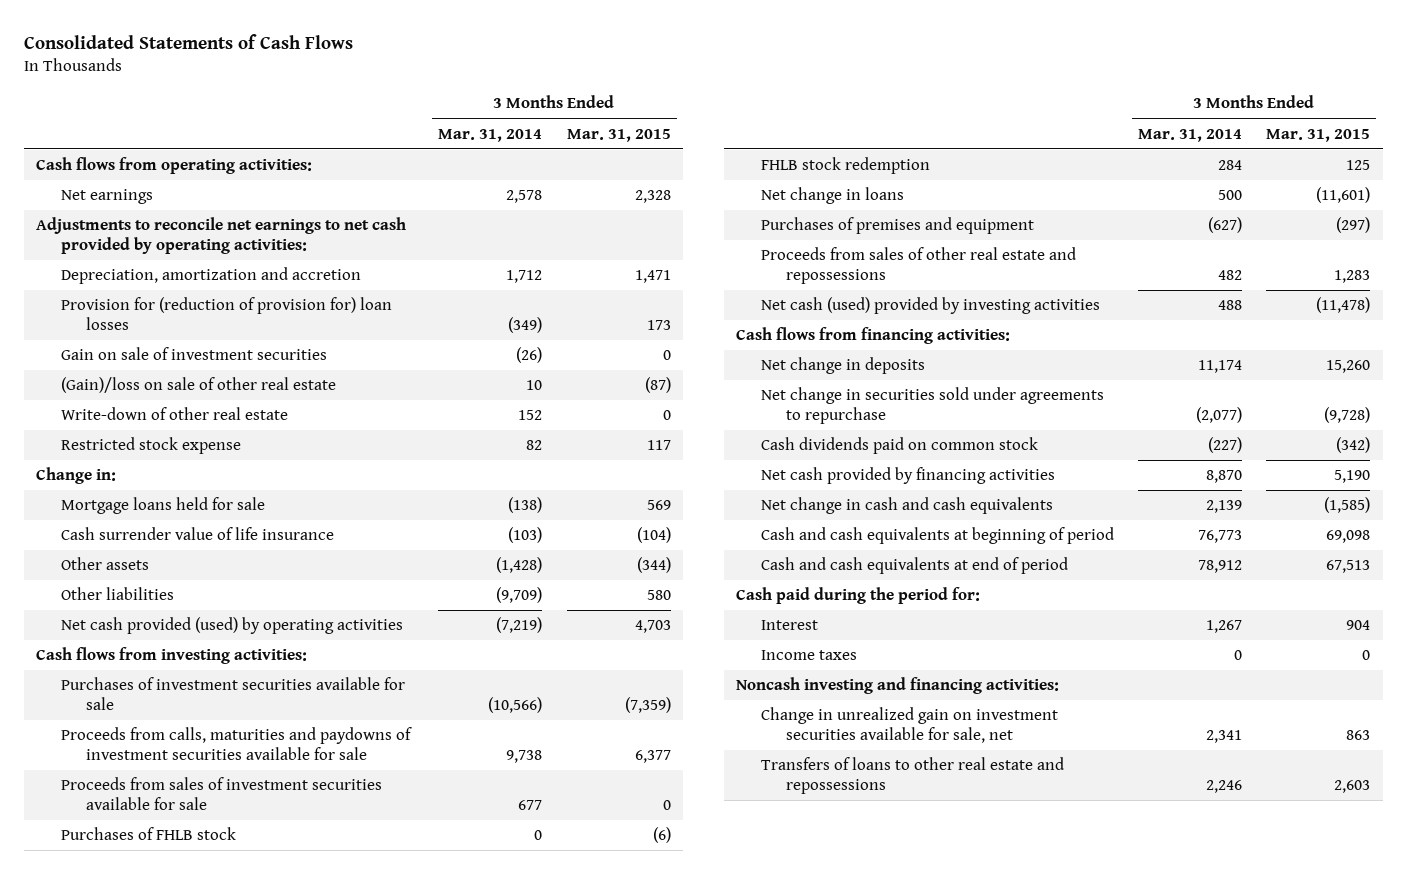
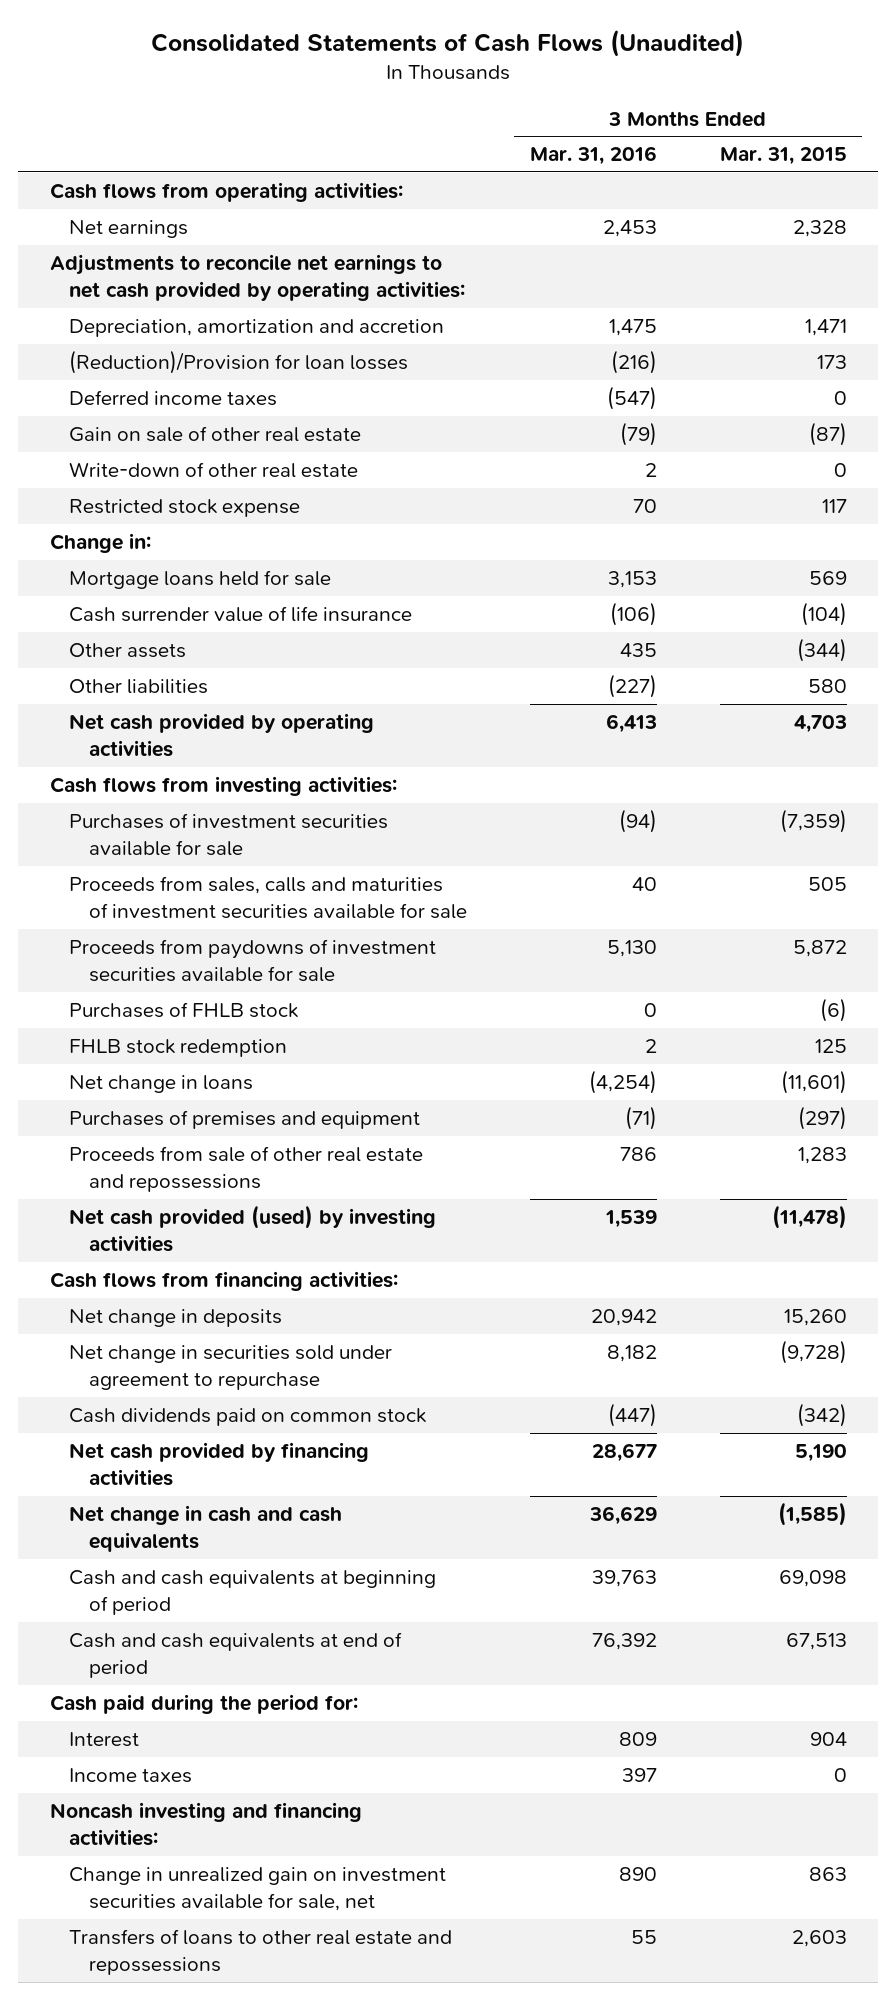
[23,34,353,50] Consolidated Statements of Cash Flows -> [151,28,745,57] Consolidated Statements of Cash Flows (Unaudited)
[438,128,543,142] Mar. 31, 2014 -> none
none -> [529,146,657,166] Mar. 31, 2016
[61,347,328,361] Gain on sale of investment securities -> none
[61,297,393,330] Provision for (reduction of provision for) loan losses -> [69,350,409,375] (Reduction)/Provision for loan losses
none -> [69,390,278,407] Deferred income taxes
[61,377,337,394] (Gain)/loss on sale of other real estate -> [69,426,362,443] Gain on sale of other real estate
[61,617,404,635] Net cash provided (used) by operating activities -> [69,713,375,758] Net cash provided by operating activities
[61,727,413,760] Proceeds from calls, maturities and paydowns of investment securities available for sale -> [69,876,467,920] Proceeds from sales, calls and maturities of investment securities available for sale
[634,749,671,763] 6,377 -> [807,877,847,892] 505
[61,777,383,810] Proceeds from sales of investment securities available for sale -> [69,939,437,983] Proceeds from paydowns of investment securities available for sale
[662,799,671,810] 0 -> [792,940,847,958] 5,872
[760,247,1076,284] Proceeds from sales of other real estate and repossessions -> [69,1146,424,1193] Proceeds from sale of other real estate and repossessions
[760,297,1100,315] Net cash (used) provided by investing activities -> [69,1205,437,1253] Net cash provided (used) by investing activities
[760,387,1104,424] Net change in securities sold under agreements to repurchase -> [69,1345,393,1391] Net change in securities sold under agreement to repurchase

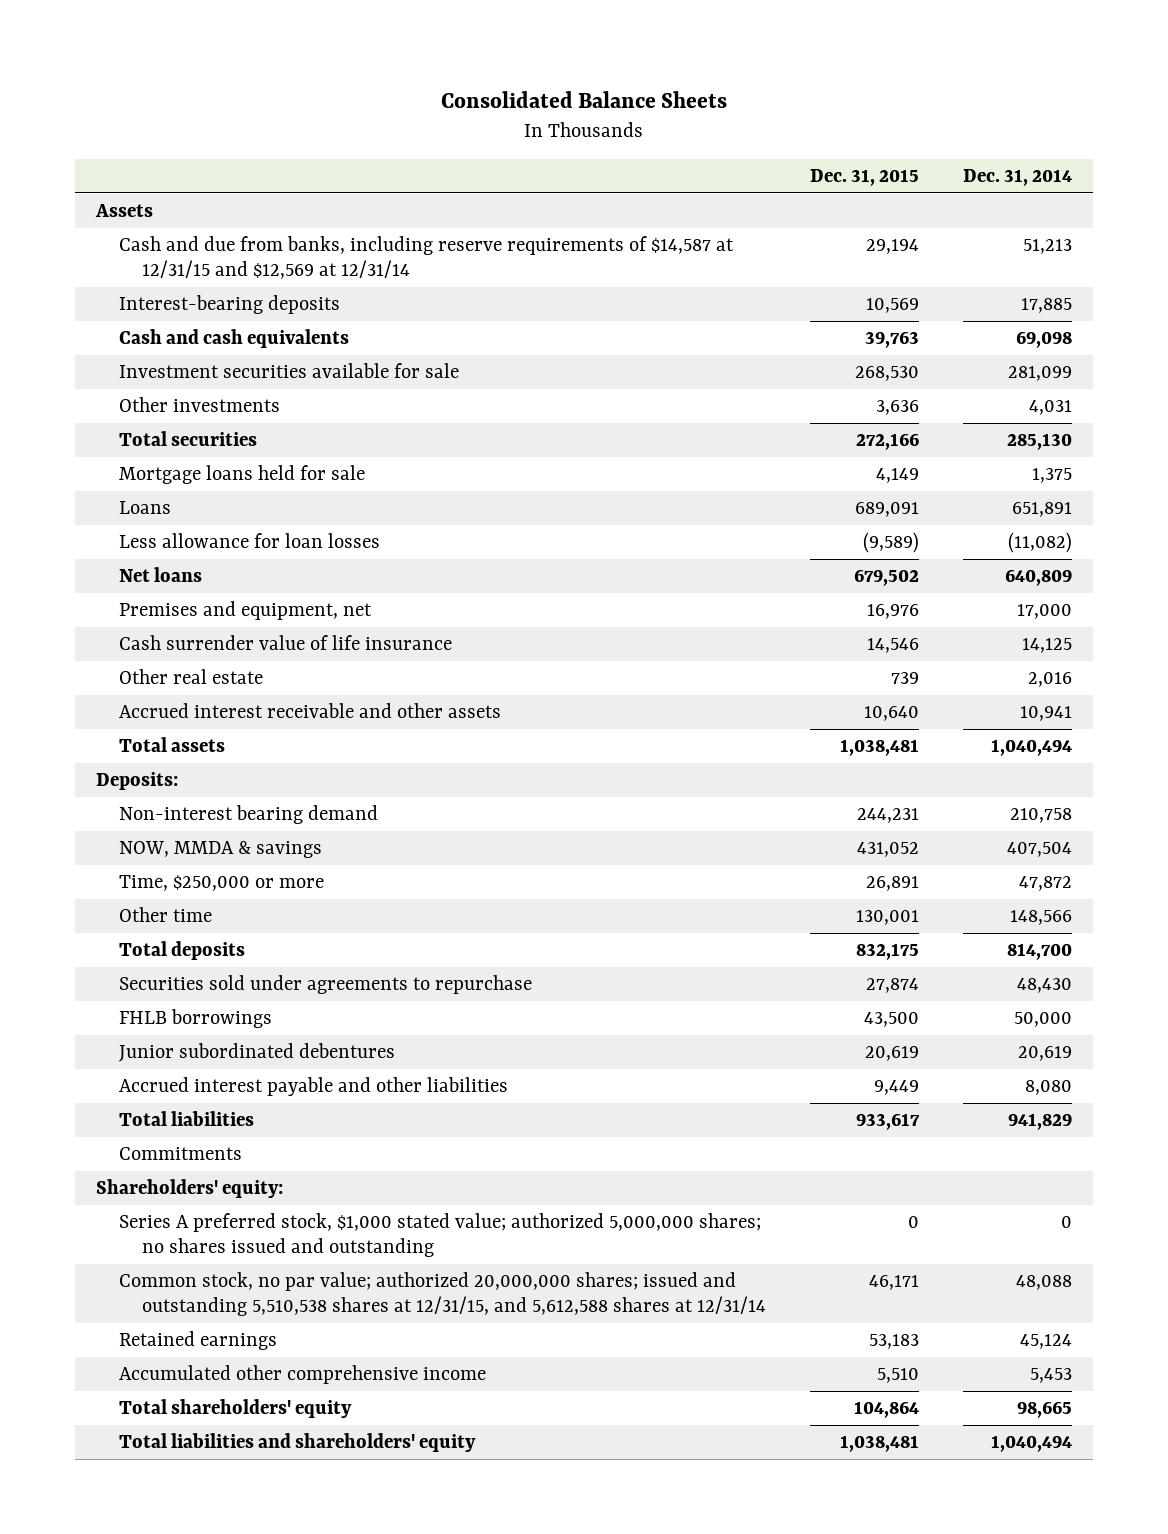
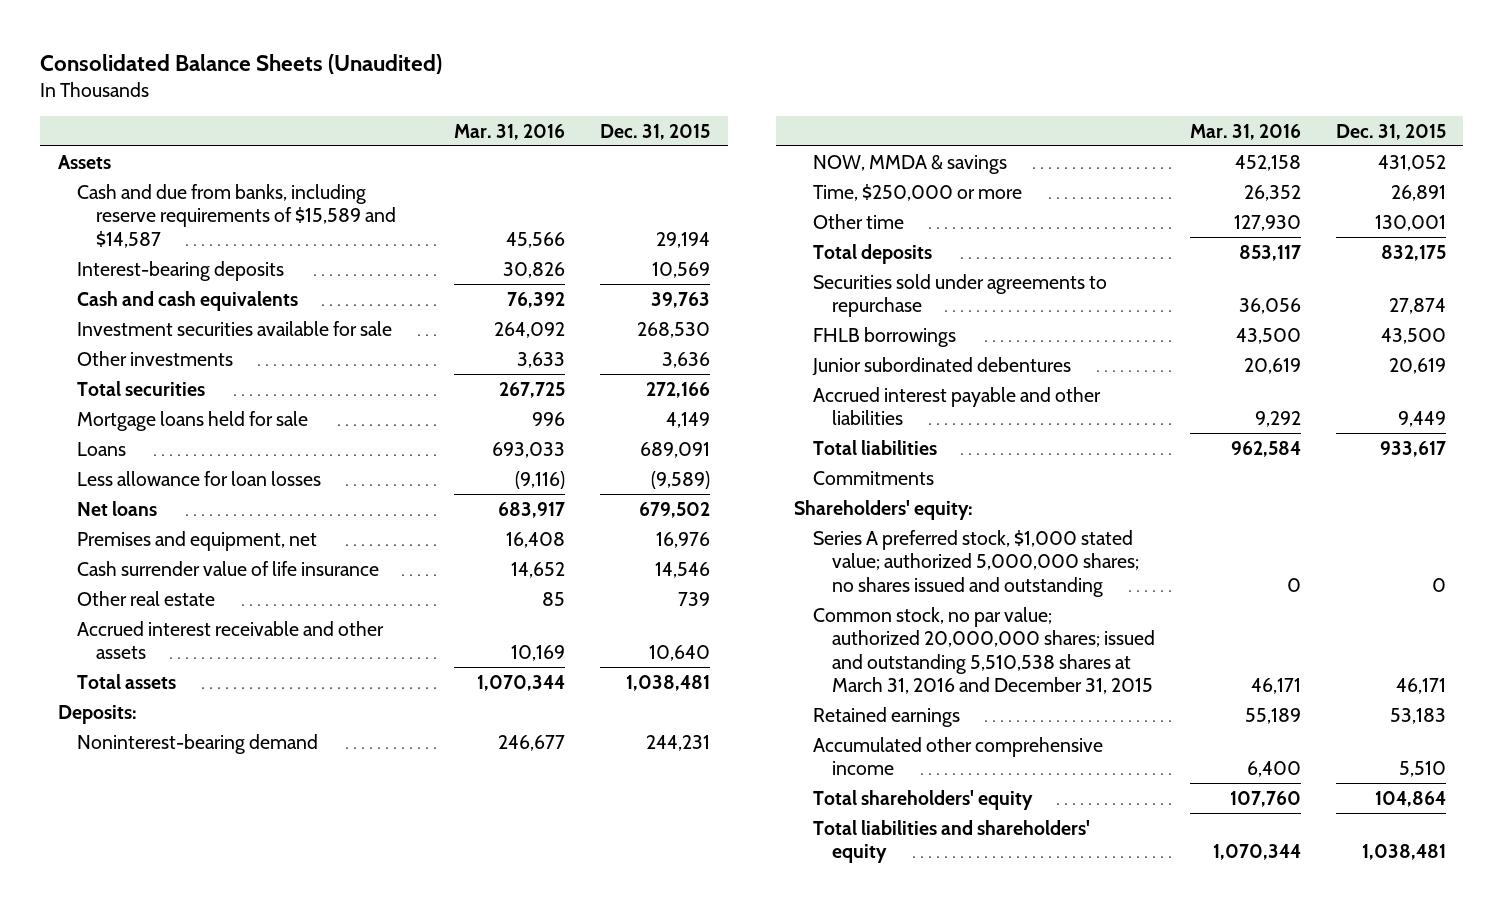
[440,91,727,109] Consolidated Balance Sheets -> [40,53,443,74] Consolidated Balance Sheets (Unaudited)
[962,168,1072,186] Dec. 31, 2014 -> none
none -> [454,123,566,140] Mar. 31, 2016
[119,236,735,280] Cash and due from banks, including reserve requirements of $14,587 at 12/31/15 and $12,569 at 12/31/14 -> [77,183,397,248] Cash and due from banks, including reserve requirements of $15,589 and $14,587
[119,805,379,825] Non-interest bearing demand -> [77,733,319,754] Noninterest-bearing demand
[119,1272,767,1317] Common stock, no par value; authorized 20,000,000 shares; issued and outstanding 5,510,538 shares at 12/31/15, and 5,612,588 shares at 12/31/14 -> [812,606,1155,695] Common stock, no par value; authorized 20,000,000 shares; issued and outstanding 5,510,538 shares at March 31, 2016 and December 31, 2015

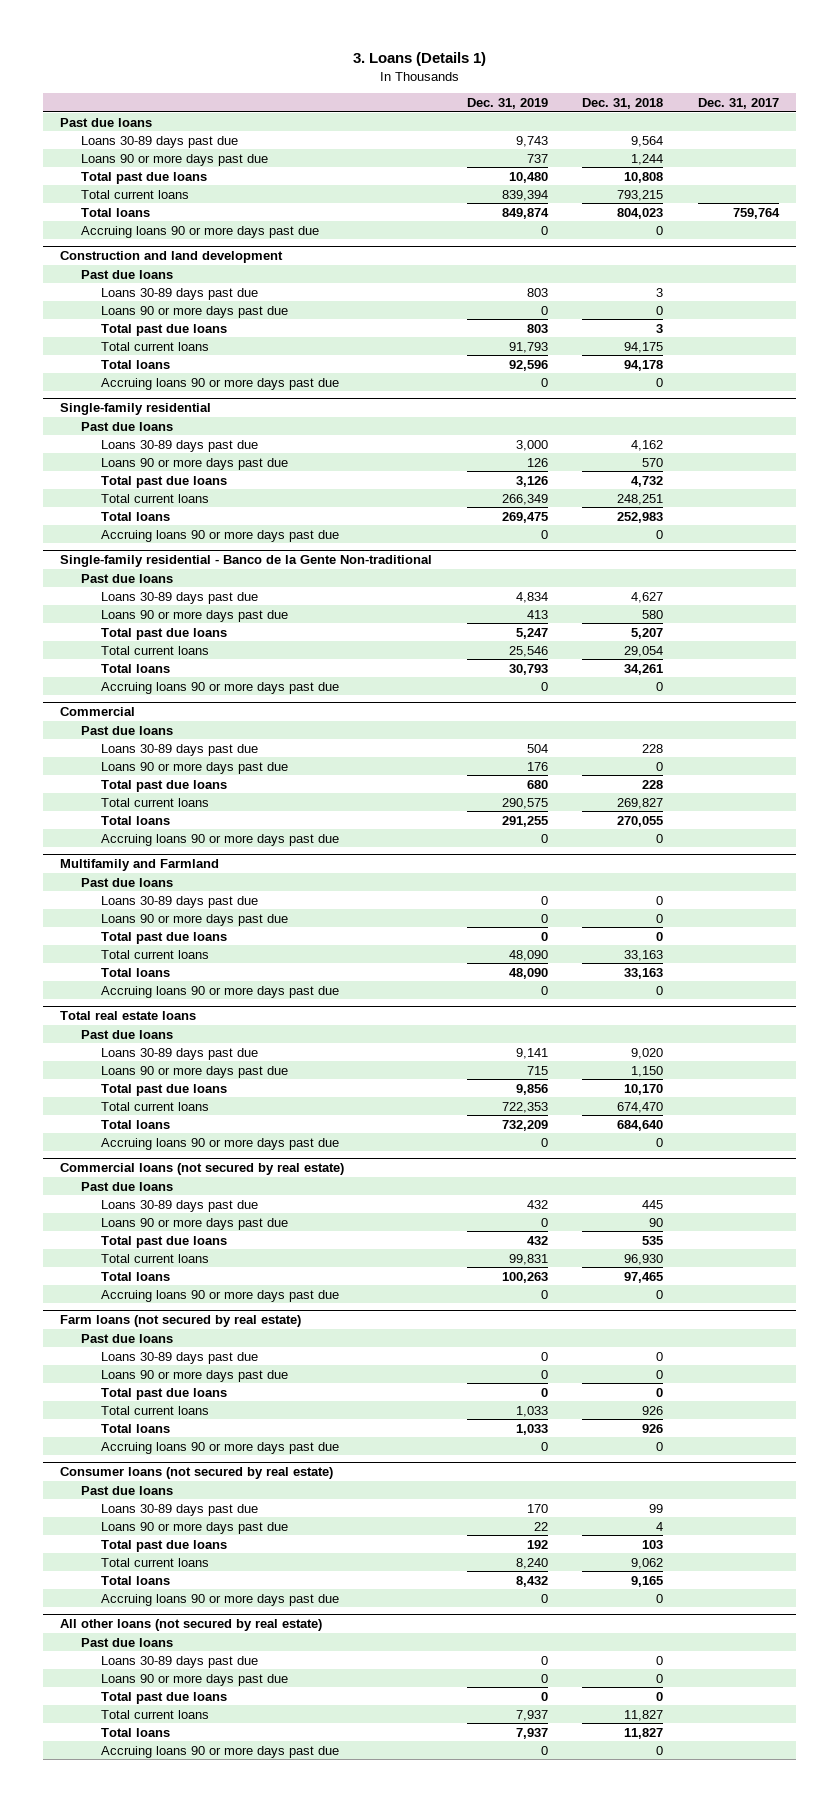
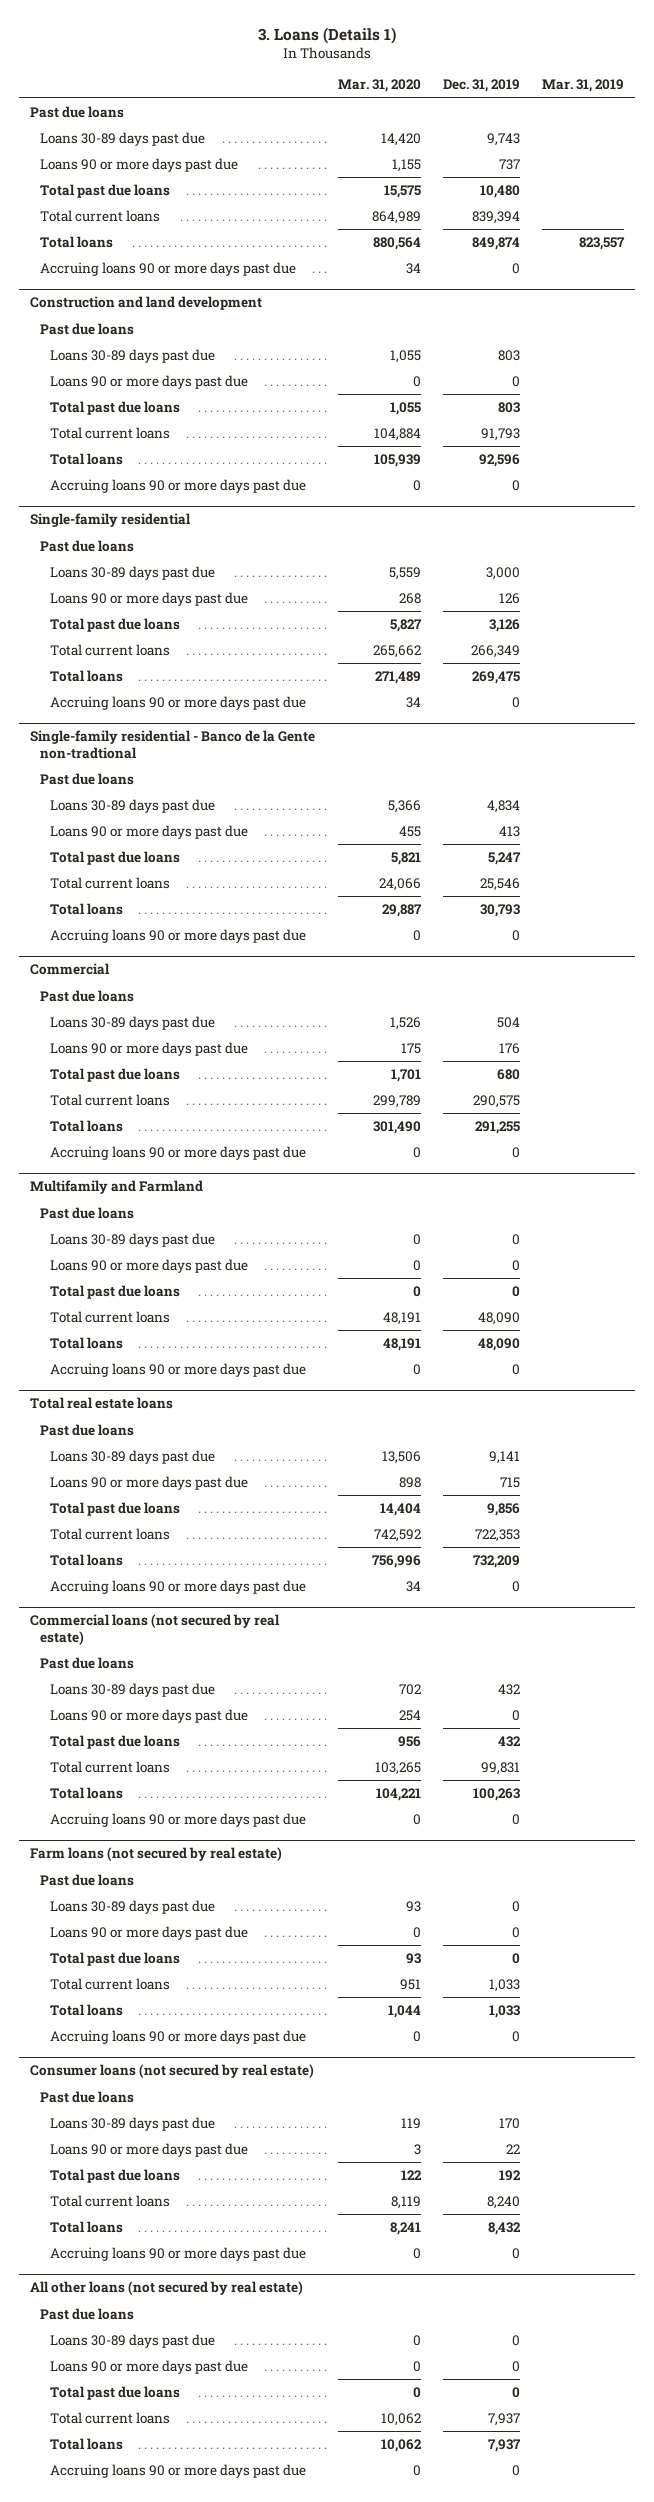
[582,98,664,110] Dec. 31, 2018 -> none
[697,98,779,110] Dec. 31, 2017 -> none
none -> [337,79,421,93] Mar. 31, 2020
none -> [542,79,625,93] Mar. 31, 2019
[60,555,433,568] Single-family residential - Banco de la Gente Non-traditional -> [30,730,316,759] Single-family residential - Banco de la Gente non-tradtional

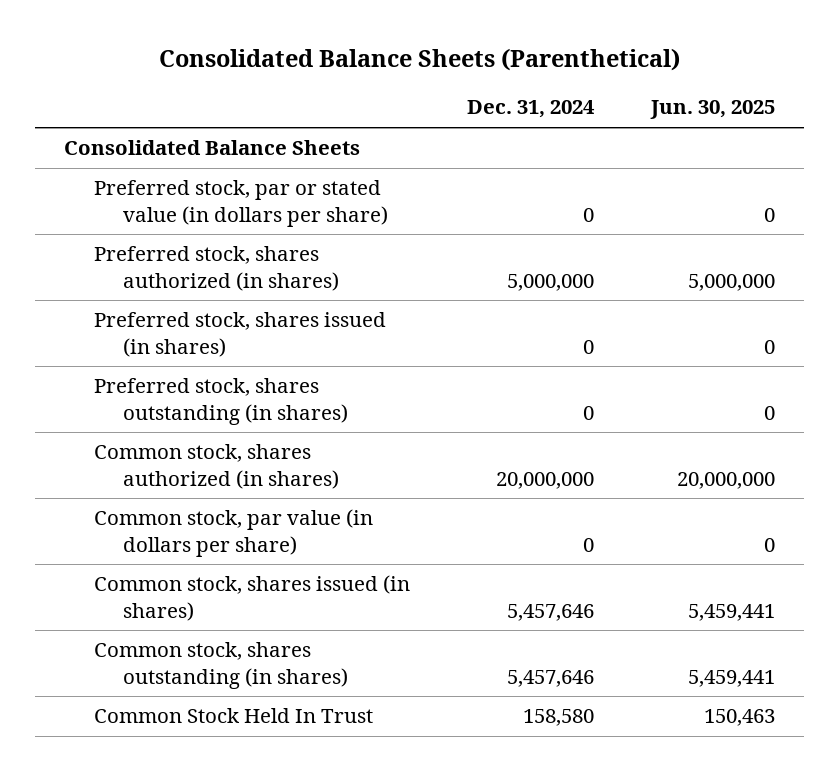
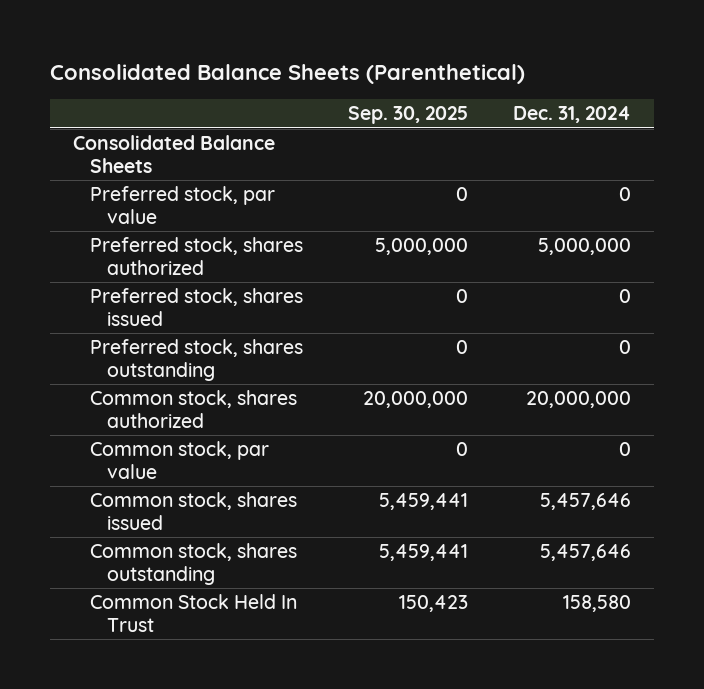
[650,100,776,120] Jun. 30, 2025 -> none
none -> [347,106,468,125] Sep. 30, 2025
[93,180,389,227] Preferred stock, par or stated value (in dollars per share) -> [89,185,275,225] Preferred stock, par value
[93,246,340,291] Preferred stock, shares authorized (in shares) -> [89,236,303,276] Preferred stock, shares authorized
[93,312,386,357] Preferred stock, shares issued (in shares) -> [89,287,303,327] Preferred stock, shares issued
[93,378,349,425] Preferred stock, shares outstanding (in shares) -> [89,338,303,382] Preferred stock, shares outstanding
[93,444,340,489] Common stock, shares authorized (in shares) -> [89,389,297,429] Common stock, shares authorized
[93,509,373,557] Common stock, par value (in dollars per share) -> [89,440,269,480] Common stock, par value
[93,575,410,621] Common stock, shares issued (in shares) -> [89,491,297,531] Common stock, shares issued
[93,642,349,689] Common stock, shares outstanding (in shares) -> [89,542,297,586] Common stock, shares outstanding

